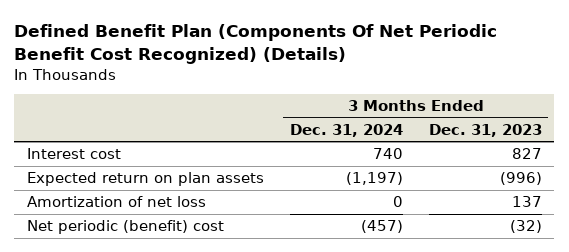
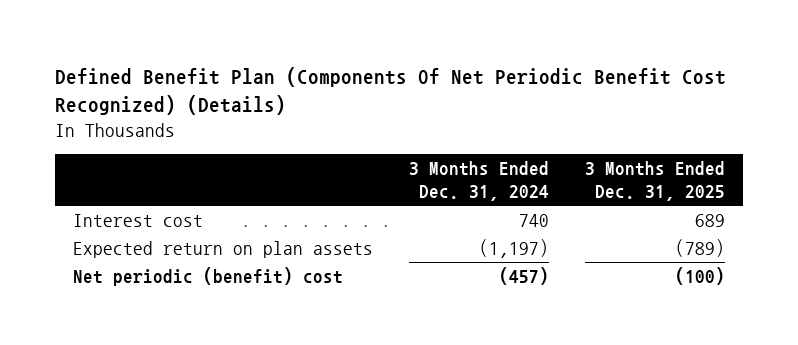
[428,123,542,137] Dec. 31, 2023 -> none
none -> [584,161,725,201] 3 Months Ended Dec. 31, 2025
[27,196,207,208] Amortization of net loss -> none

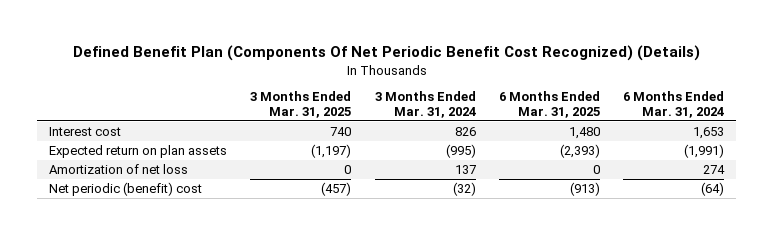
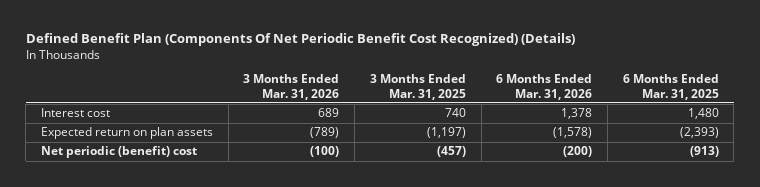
[374,91,476,119] 3 Months Ended Mar. 31, 2024 -> none
[623,91,725,119] 6 Months Ended Mar. 31, 2024 -> none
none -> [243,74,340,100] 3 Months Ended Mar. 31, 2026
none -> [496,74,593,100] 6 Months Ended Mar. 31, 2026
[48,163,188,174] Amortization of net loss -> none

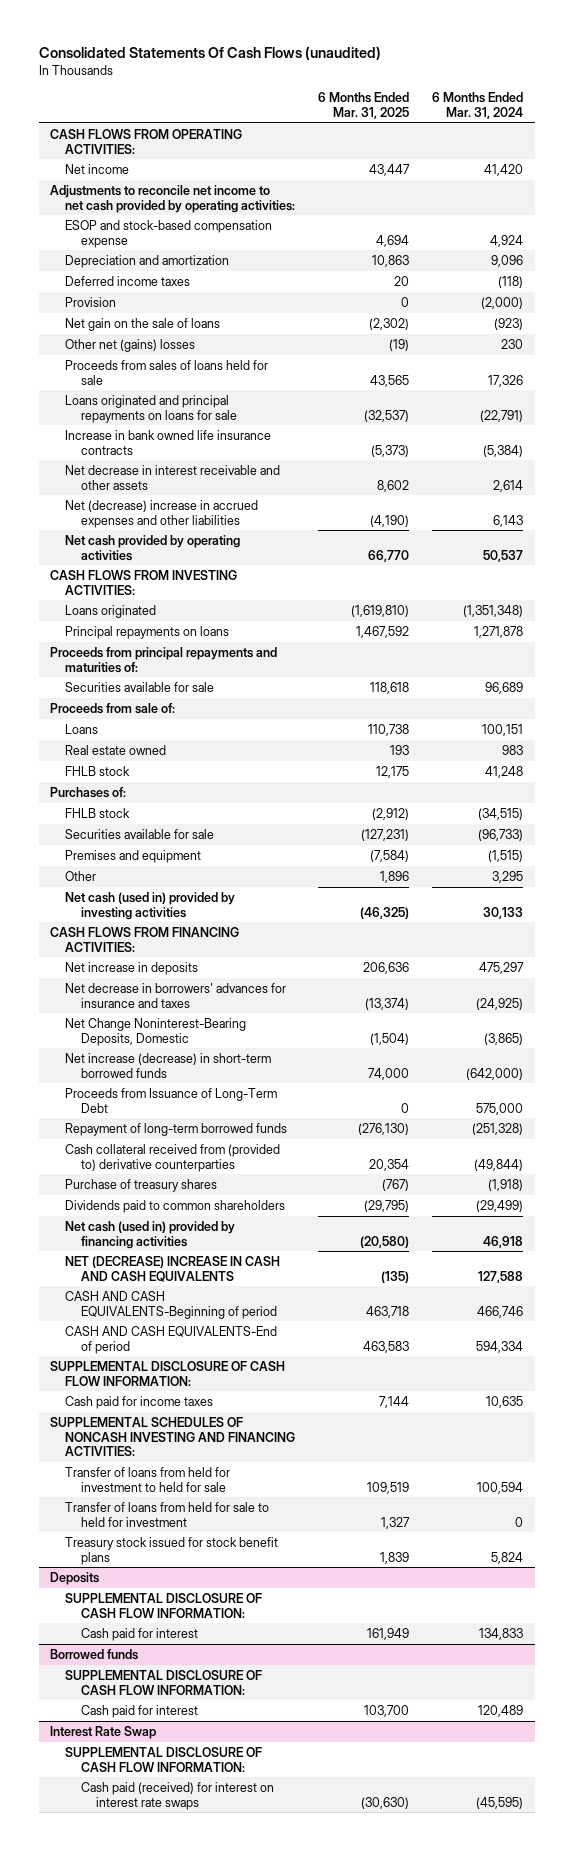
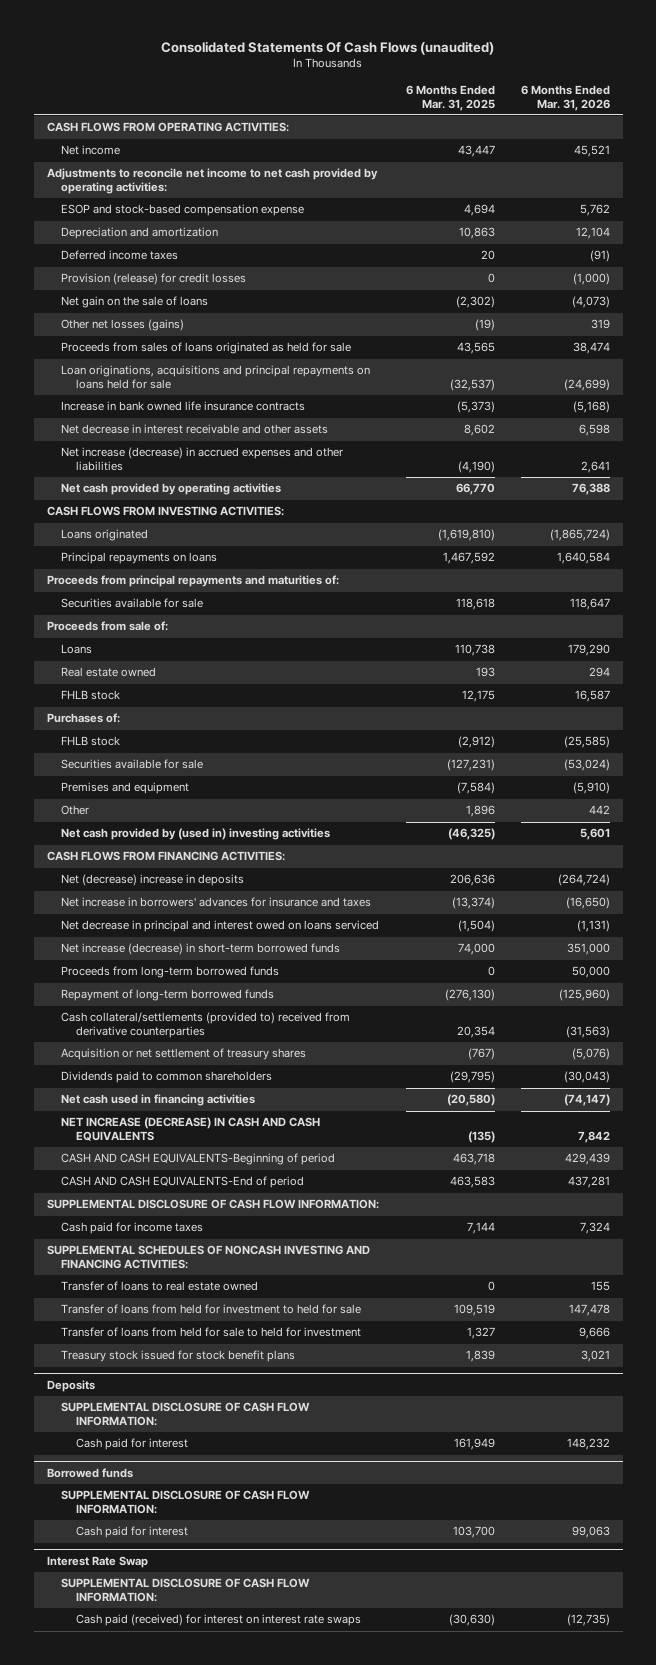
[432,92,524,119] 6 Months Ended Mar. 31, 2024 -> none
none -> [520,85,610,111] 6 Months Ended Mar. 31, 2026
[65,296,117,307] Provision -> [61,273,247,286] Provision (release) for credit losses
[65,338,196,352] Other net (gains) losses -> [61,319,185,332] Other net losses (gains)
[65,359,269,385] Proceeds from sales of loans held for sale -> [61,342,352,355] Proceeds from sales of loans originated as held for sale
[65,394,237,423] Loans originated and principal repayments on loans for sale -> [61,365,371,389] Loan originations, acquisitions and principal repayments on loans held for sale
[65,499,259,528] Net (decrease) increase in accrued expenses and other liabilities -> [61,447,344,471] Net increase (decrease) in accrued expenses and other liabilities
[65,891,236,920] Net cash (used in) provided by investing activities -> [61,828,331,841] Net cash provided by (used in) investing activities
[65,961,199,975] Net increase in deposits -> [61,874,245,887] Net (decrease) increase in deposits
[65,982,287,1008] Net decrease in borrowers' advances for insurance and taxes -> [61,897,372,908] Net increase in borrowers' advances for insurance and taxes
[65,1017,247,1046] Net Change Noninterest-Bearing Deposits, Domestic -> [61,920,380,933] Net decrease in principal and interest owed on loans serviced
[65,1087,278,1113] Proceeds from Issuance of Long-Term Debt -> [61,966,280,979] Proceeds from long-term borrowed funds
[65,1143,281,1172] Cash collateral received from (provided to) derivative counterparties -> [61,1012,351,1038] Cash collateral/settlements (provided to) received from derivative counterparties
[65,1178,218,1192] Purchase of treasury shares -> [61,1048,307,1061] Acquisition or net settlement of treasury shares
[65,1220,236,1249] Net cash (used in) provided by financing activities -> [61,1094,256,1107] Net cash used in financing activities
[65,1255,281,1282] NET (DECREASE) INCREASE IN CASH AND CASH EQUIVALENTS -> [61,1117,321,1141] NET INCREASE (DECREASE) IN CASH AND CASH EQUIVALENTS
none -> [61,1281,259,1292] Transfer of loans to real estate owned

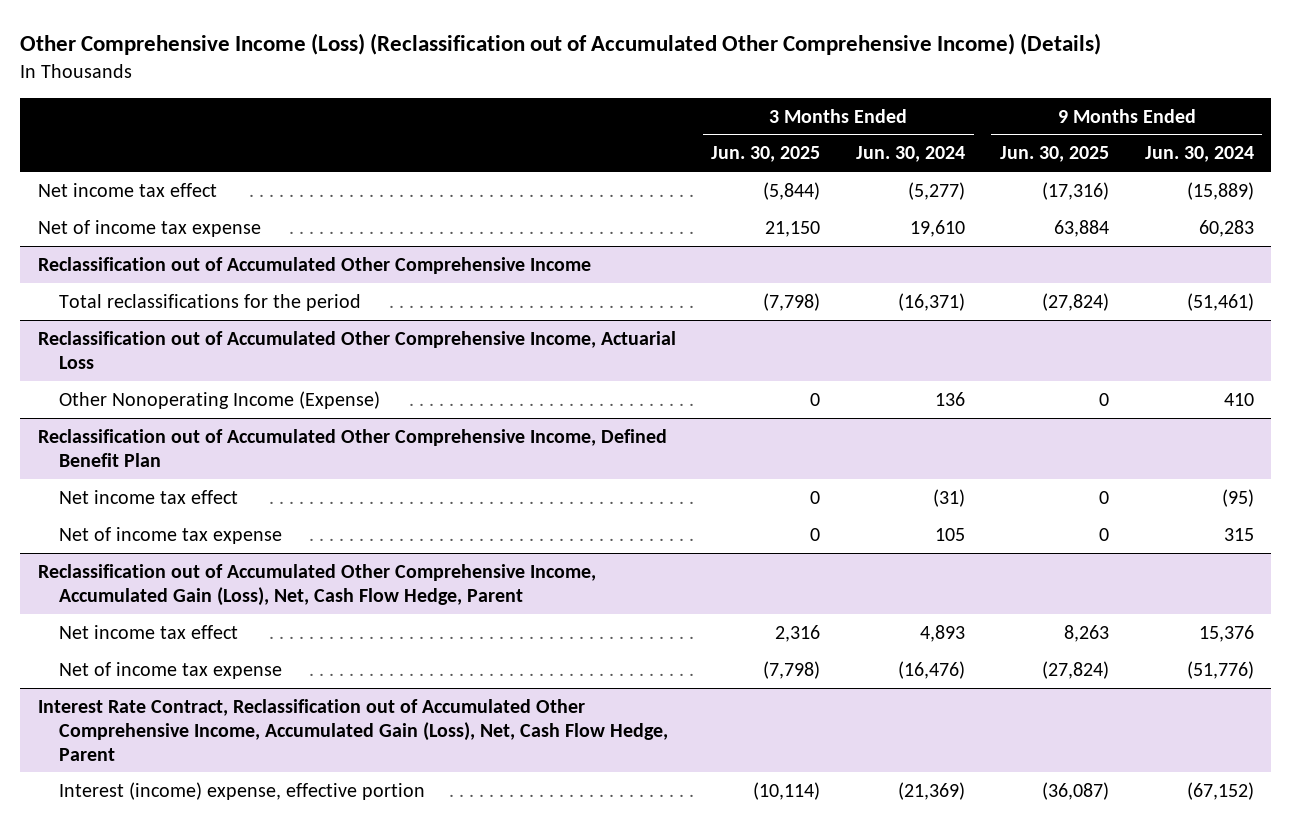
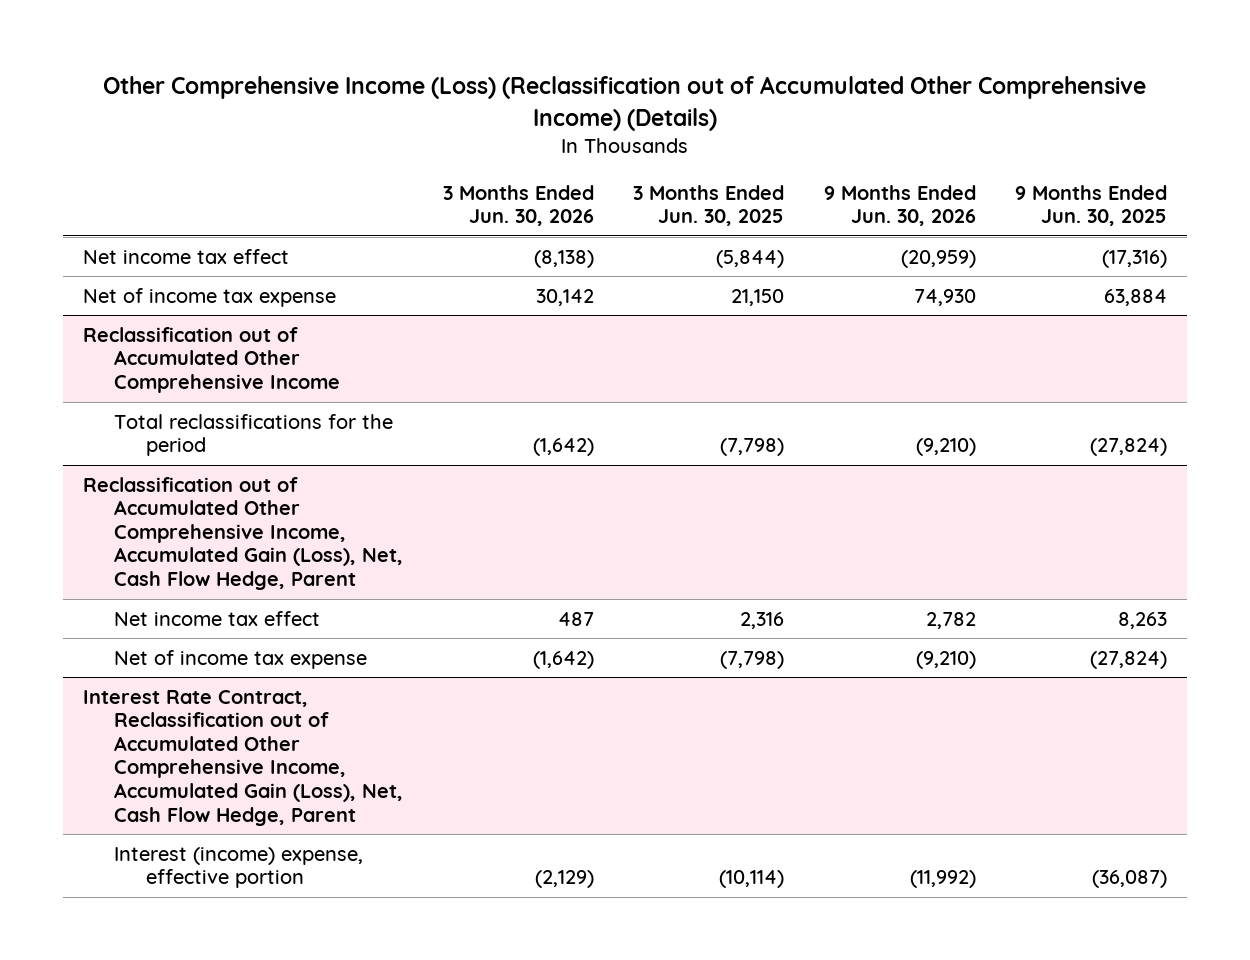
[855,146,965,163] Jun. 30, 2024 -> none
[1144,146,1254,163] Jun. 30, 2024 -> none
none -> [442,184,594,227] 3 Months Ended Jun. 30, 2026
none -> [823,184,976,227] 9 Months Ended Jun. 30, 2026
[38,330,677,369] Reclassification out of Accumulated Other Comprehensive Income, Actuarial Loss -> none
[58,390,380,409] Other Nonoperating Income (Expense) -> none
[38,428,668,467] Reclassification out of Accumulated Other Comprehensive Income, Defined Benefit Plan -> none
[58,489,238,504] Net income tax effect -> none
[58,526,282,544] Net of income tax expense -> none

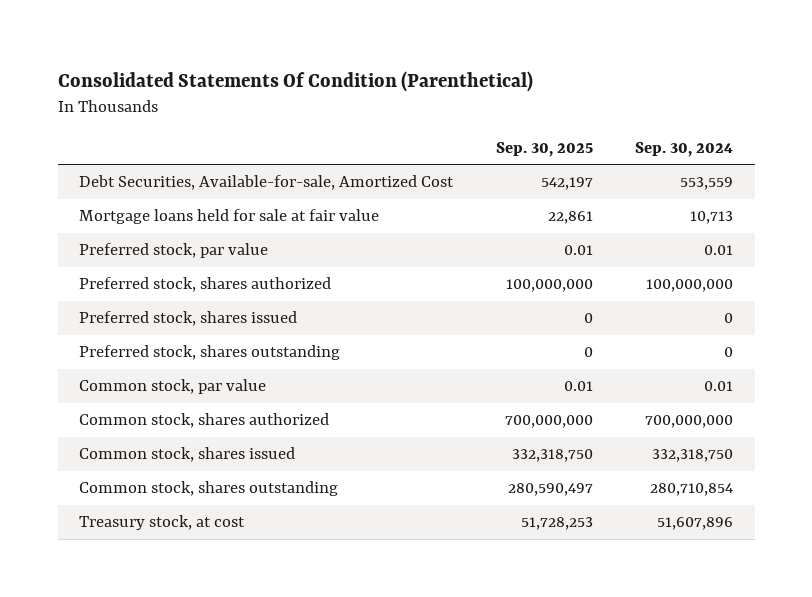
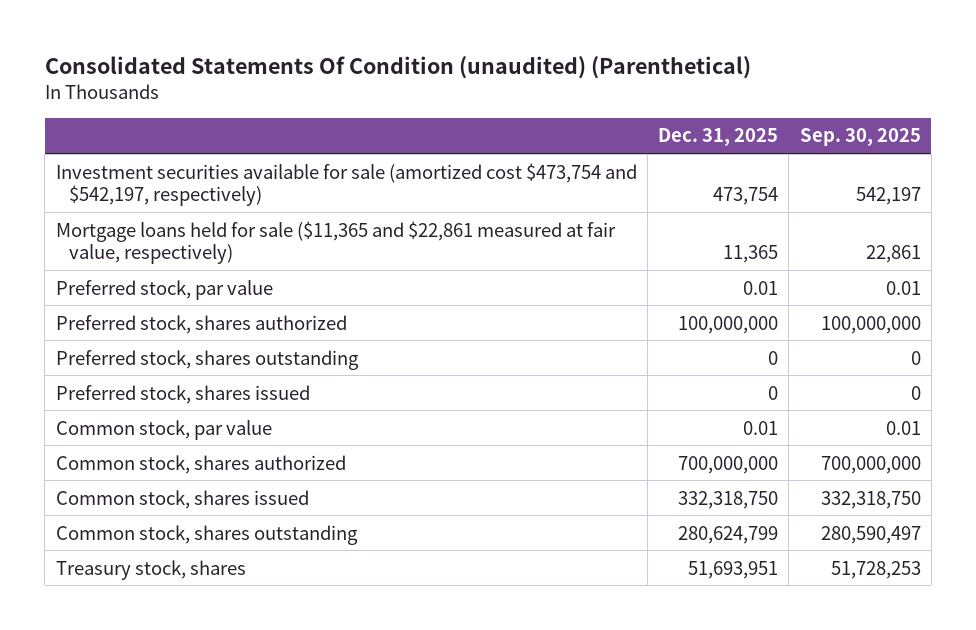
[57,70,533,92] Consolidated Statements Of Condition (Parenthetical) -> [44,55,751,79] Consolidated Statements Of Condition (unaudited) (Parenthetical)
[635,141,734,157] Sep. 30, 2024 -> none
none -> [658,128,779,147] Dec. 31, 2025
[79,175,455,191] Debt Securities, Available-for-sale, Amortized Cost -> [55,162,637,207] Investment securities available for sale (amortized cost $473,754 and $542,197, respectively)
[79,209,380,225] Mortgage loans held for sale at fair value -> [55,220,616,265] Mortgage loans held for sale ($11,365 and $22,861 measured at fair value, respectively)
[79,311,298,327] Preferred stock, shares issued -> [55,384,310,404] Preferred stock, shares issued
[79,515,246,531] Treasury stock, at cost -> [55,559,246,580] Treasury stock, shares

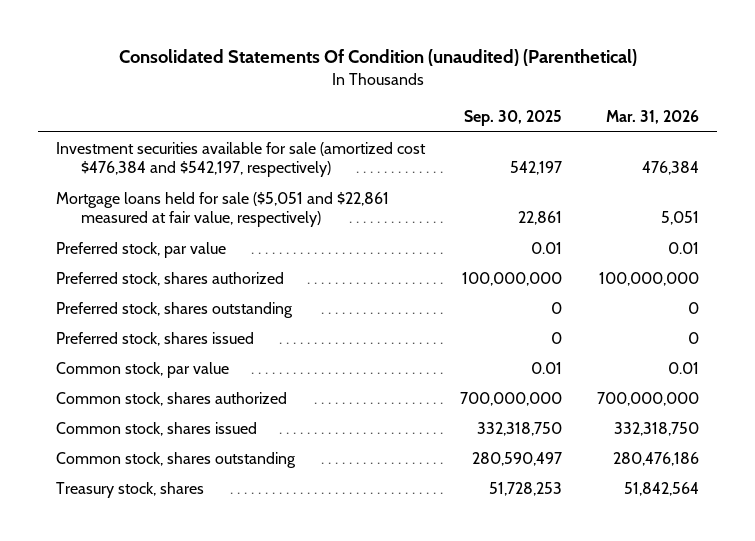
[658,128,779,147] Dec. 31, 2025 -> none
none -> [606,110,700,125] Mar. 31, 2026
[55,162,637,207] Investment securities available for sale (amortized cost $473,754 and $542,197, respectively) -> [56,141,427,177] Investment securities available for sale (amortized cost $476,384 and $542,197, respectively)
[55,220,616,265] Mortgage loans held for sale ($11,365 and $22,861 measured at fair value, respectively) -> [56,191,390,227] Mortgage loans held for sale ($5,051 and $22,861 measured at fair value, respectively)

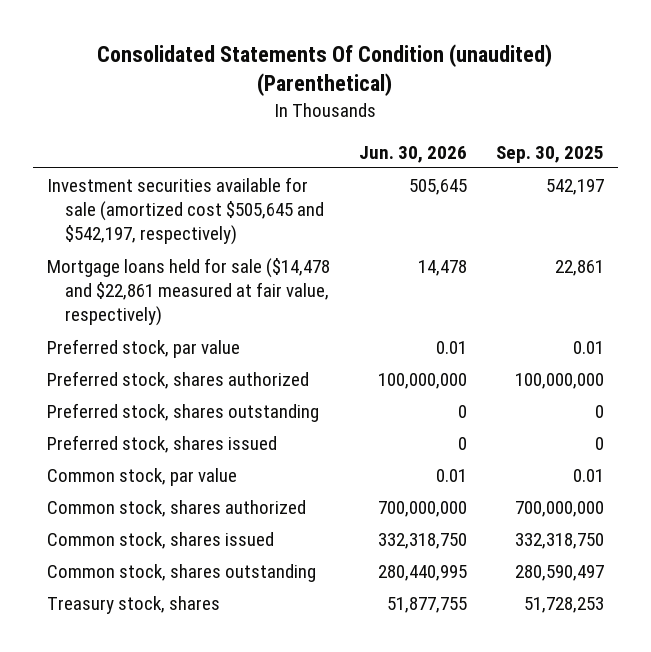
[606,110,700,125] Mar. 31, 2026 -> none
none -> [358,145,467,163] Jun. 30, 2026
[56,141,427,177] Investment securities available for sale (amortized cost $476,384 and $542,197, respectively) -> [47,176,324,246] Investment securities available for sale (amortized cost $505,645 and $542,197, respectively)
[56,191,390,227] Mortgage loans held for sale ($5,051 and $22,861 measured at fair value, respectively) -> [47,257,331,327] Mortgage loans held for sale ($14,478 and $22,861 measured at fair value, respectively)

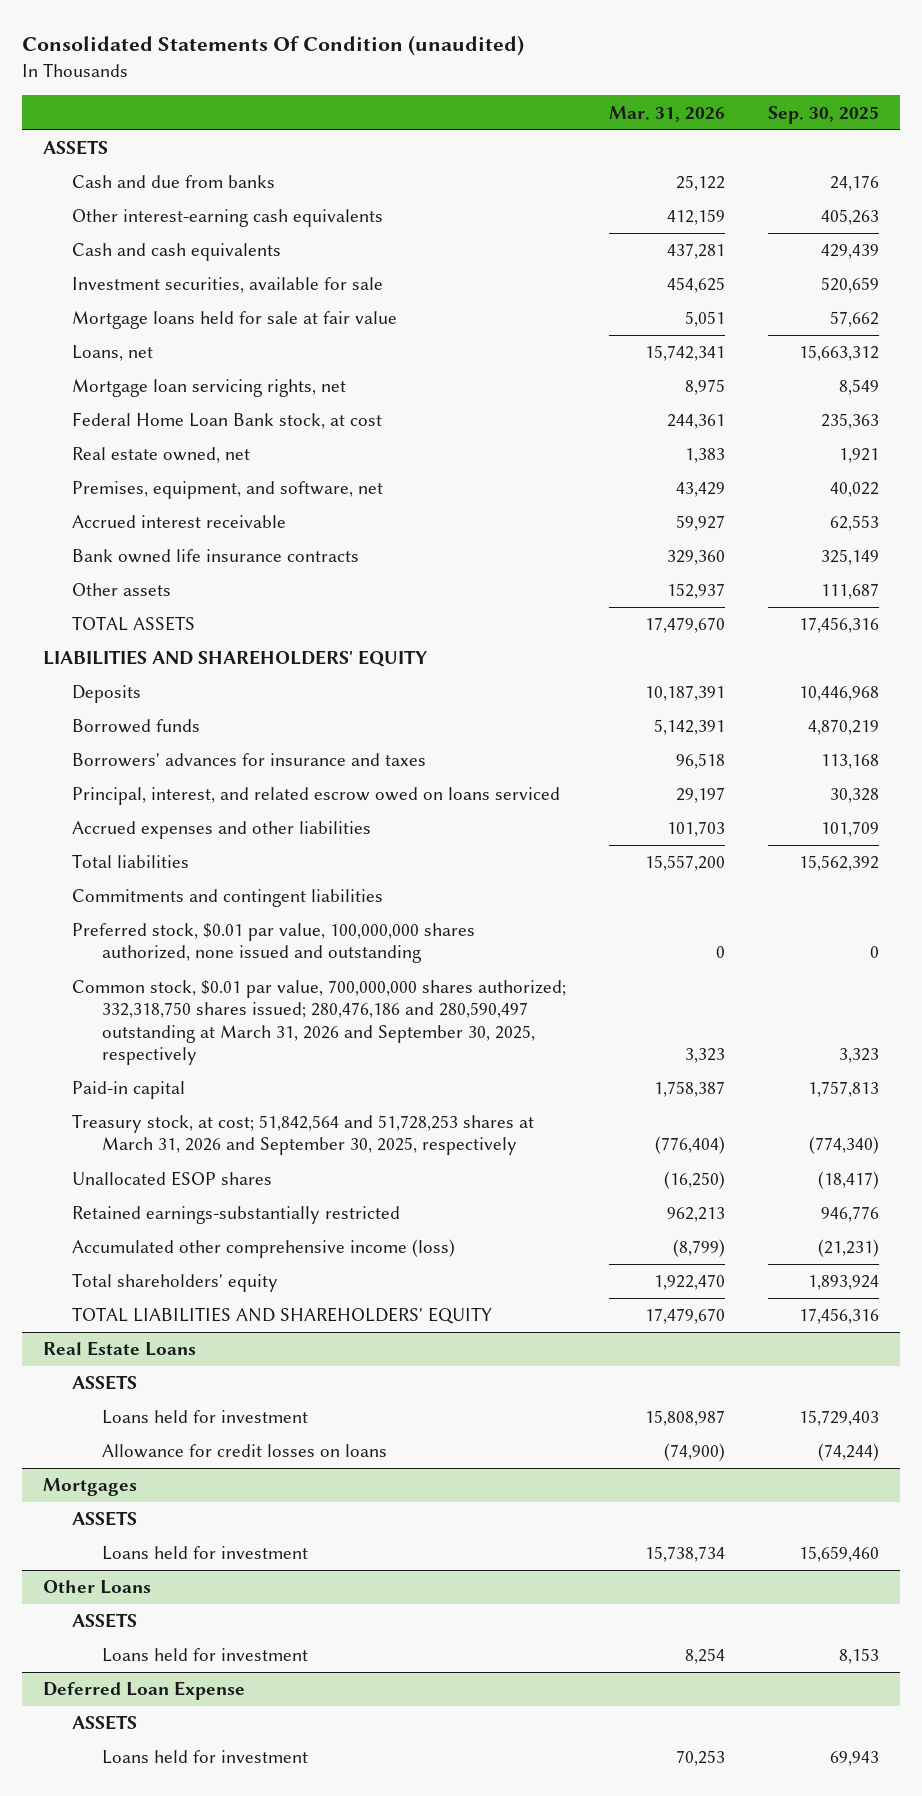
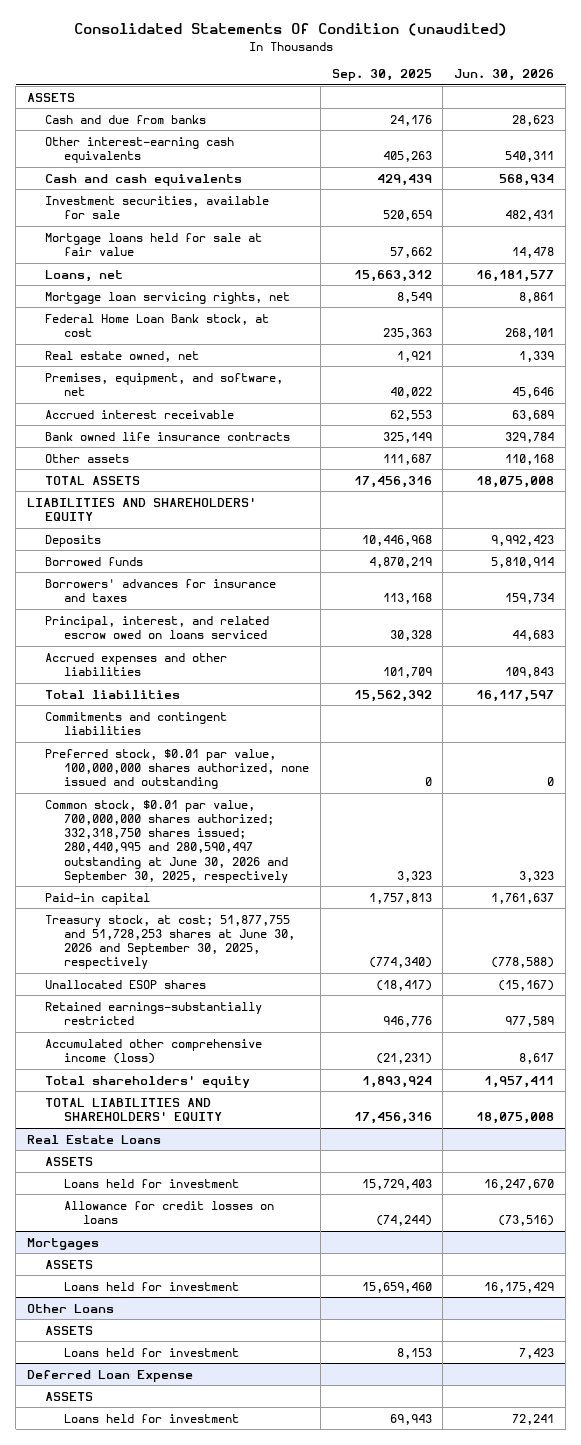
[609,105,726,122] Mar. 31, 2026 -> none
none -> [454,69,555,82] Jun. 30, 2026
[72,980,567,1065] Common stock, $0.01 par value, 700,000,000 shares authorized; 332,318,750 shares issued; 280,476,186 and 280,590,497 outstanding at March 31, 2026 and September 30, 2025, respectively -> [45,799,288,883] Common stock, $0.01 par value, 700,000,000 shares authorized; 332,318,750 shares issued; 280,440,995 and 280,590,497 outstanding at June 30, 2026 and September 30, 2025, respectively
[72,1114,535,1156] Treasury stock, at cost; 51,842,564 and 51,728,253 shares at March 31, 2026 and September 30, 2025, respectively -> [45,914,295,970] Treasury stock, at cost; 51,877,755 and 51,728,253 shares at June 30, 2026 and September 30, 2025, respectively

